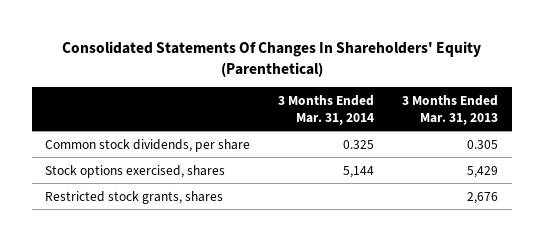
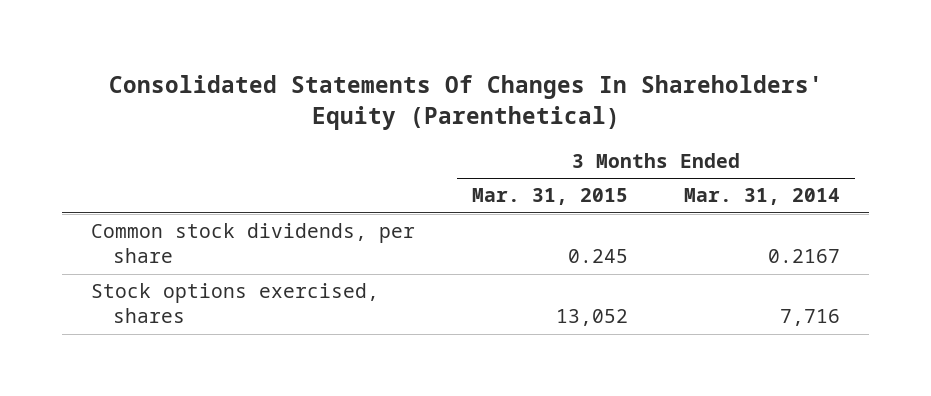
[401,94,498,125] 3 Months Ended Mar. 31, 2013 -> none
none -> [471,188,628,206] Mar. 31, 2015
[45,190,224,204] Restricted stock grants, shares -> none
[343,139,375,149] 0.325 -> [768,249,841,264] 0.2167
[343,165,375,178] 5,144 -> [780,309,841,327] 7,716

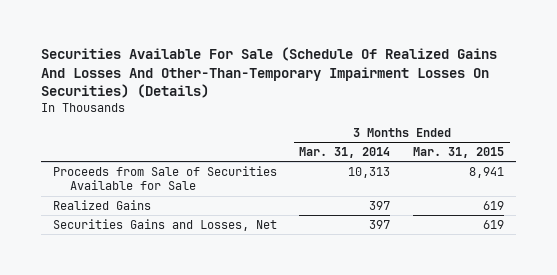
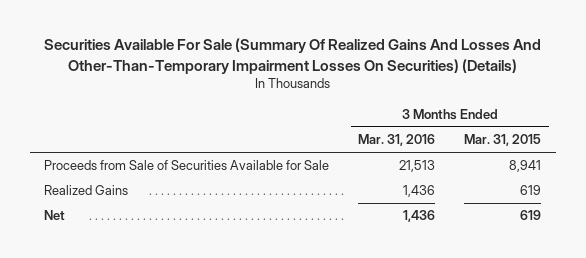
[41,47,498,98] Securities Available For Sale (Schedule Of Realized Gains And Losses And Other-Than-Temporary Impairment Losses On Securities) (Details) -> [43,38,541,74] Securities Available For Sale (Summary Of Realized Gains And Losses And Other-Than-Temporary Impairment Losses On Securities) (Details)
[299,147,391,159] Mar. 31, 2014 -> none
none -> [358,134,436,147] Mar. 31, 2016
[52,218,277,231] Securities Gains and Losses, Net -> [44,210,66,221] Net

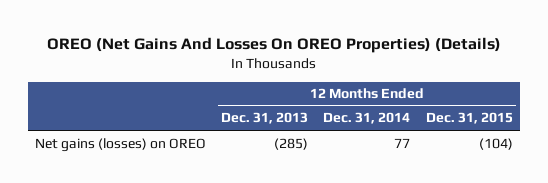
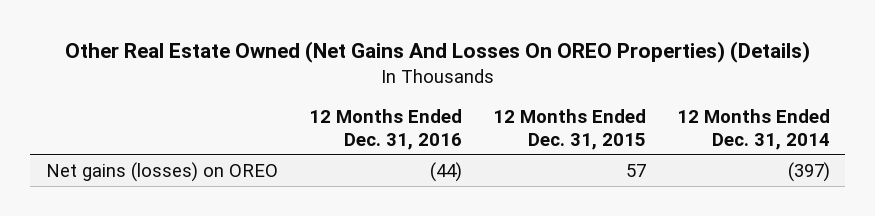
[46,37,501,54] OREO (Net Gains And Losses On OREO Properties) (Details) -> [64,41,810,64] Other Real Estate Owned (Net Gains And Losses On OREO Properties) (Details)
[221,112,309,125] Dec. 31, 2013 -> none
none -> [308,108,462,151] 12 Months Ended Dec. 31, 2016
[394,137,411,148] 77 -> [787,162,830,183] (397)
[478,137,513,150] (104) -> [625,164,646,178] 57

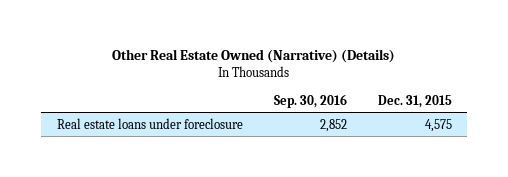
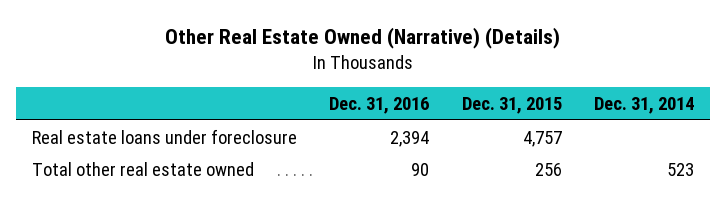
[273,93,347,108] Sep. 30, 2016 -> none
none -> [329,97,430,115] Dec. 31, 2016
none -> [593,97,694,115] Dec. 31, 2014
[424,118,452,132] 4,575 -> [522,130,562,147] 4,757
none -> [32,161,255,176] Total other real estate owned

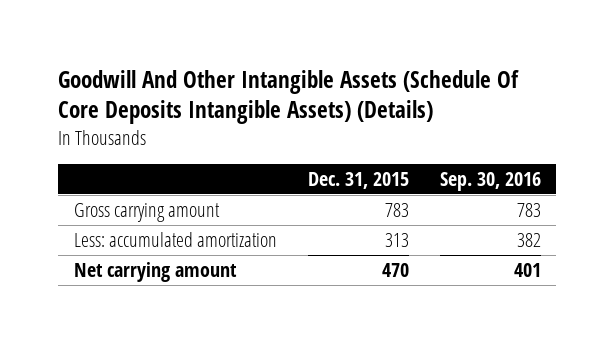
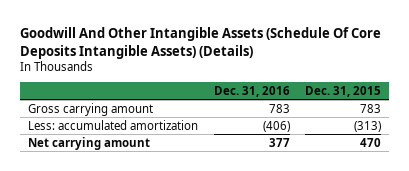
[439,171,541,191] Sep. 30, 2016 -> none
none -> [213,85,290,97] Dec. 31, 2016
[384,232,409,247] 313 -> [353,120,381,132] (313)

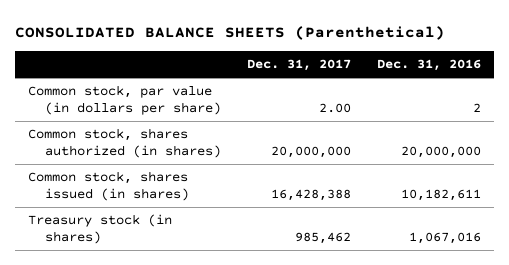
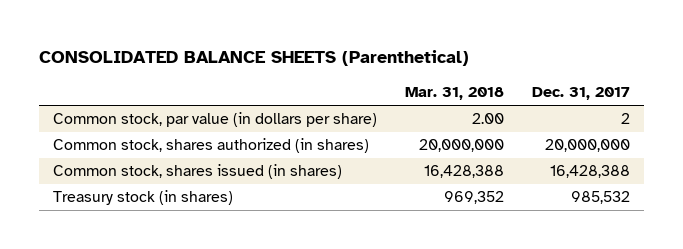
[377,58,482,71] Dec. 31, 2016 -> none
none -> [404,87,504,101] Mar. 31, 2018
[319,102,352,113] 2.00 -> [620,113,630,125] 2
[295,231,352,244] 985,462 -> [570,191,630,205] 985,532

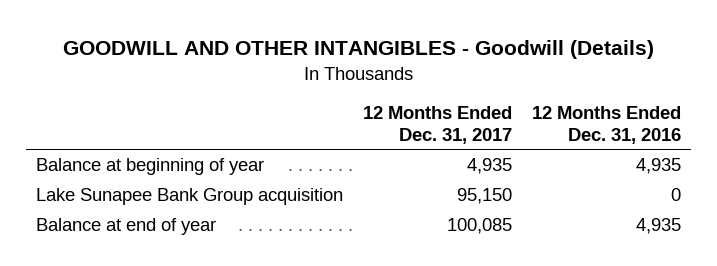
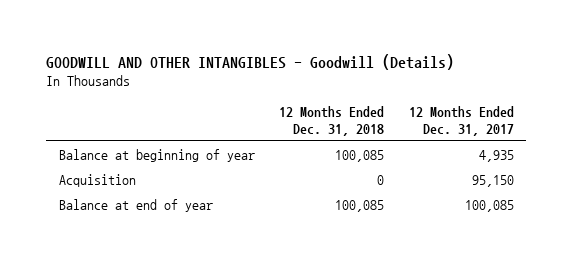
[532,106,682,144] 12 Months Ended Dec. 31, 2016 -> none
none -> [279,105,385,136] 12 Months Ended Dec. 31, 2018
[36,188,344,206] Lake Sunapee Bank Group acquisition -> [58,173,136,187] Acquisition

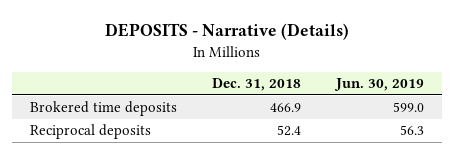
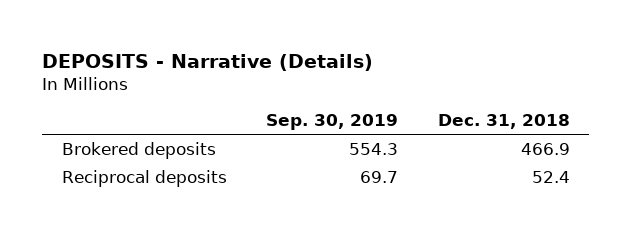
[334,78,425,92] Jun. 30, 2019 -> none
none -> [266,114,399,131] Sep. 30, 2019
[29,101,177,117] Brokered time deposits -> [61,141,216,159] Brokered deposits

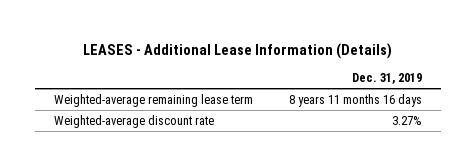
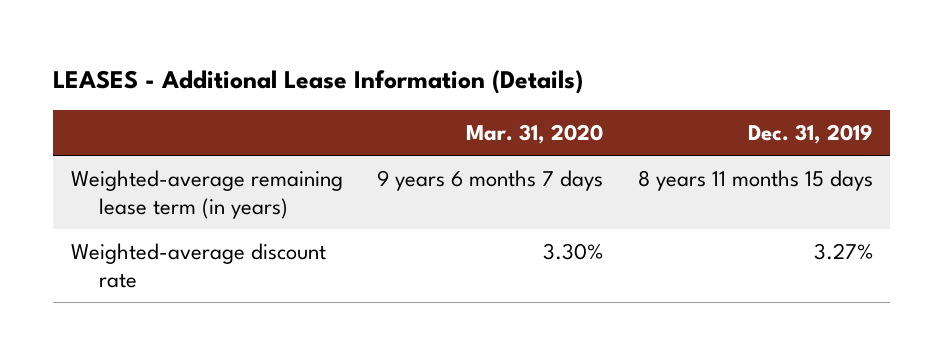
none -> [466,124,604,145] Mar. 31, 2020
[53,93,253,107] Weighted-average remaining lease term -> [70,169,343,219] Weighted-average remaining lease term (in years)
[289,93,423,107] 8 years 11 months 16 days -> [638,169,874,191] 8 years 11 months 15 days

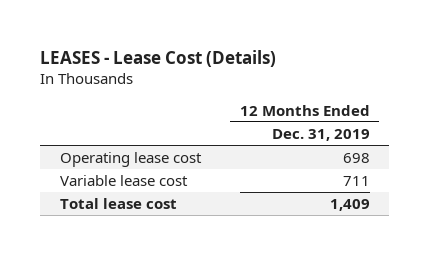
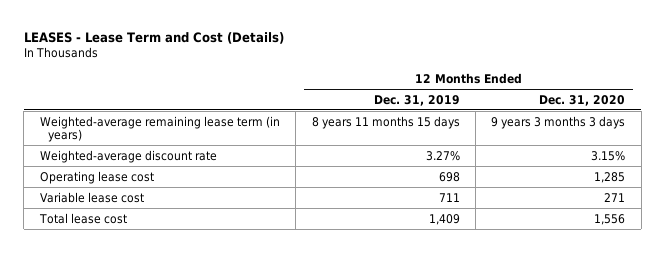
[40,49,277,67] LEASES - Lease Cost (Details) -> [23,31,284,44] LEASES - Lease Term and Cost (Details)
none -> [539,94,626,106] Dec. 31, 2020
none -> [39,115,280,142] Weighted-average remaining lease term (in years)
none -> [39,149,217,163] Weighted-average discount rate

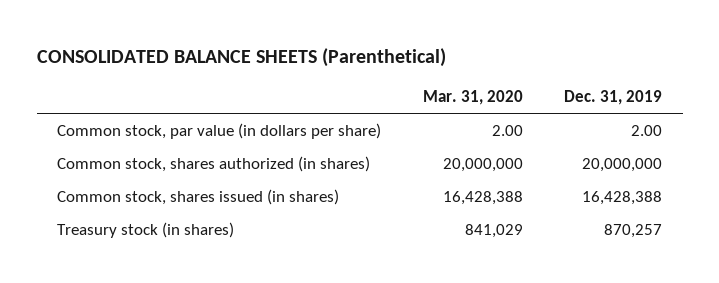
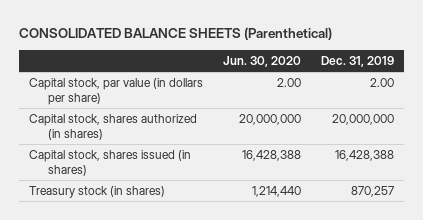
[422,90,523,106] Mar. 31, 2020 -> none
none -> [223,55,302,67] Jun. 30, 2020
[57,123,382,140] Common stock, par value (in dollars per share) -> [29,77,204,106] Capital stock, par value (in dollars per share)
[57,156,371,173] Common stock, shares authorized (in shares) -> [29,113,198,141] Capital stock, shares authorized (in shares)
[57,189,340,206] Common stock, shares issued (in shares) -> [29,149,192,177] Capital stock, shares issued (in shares)

